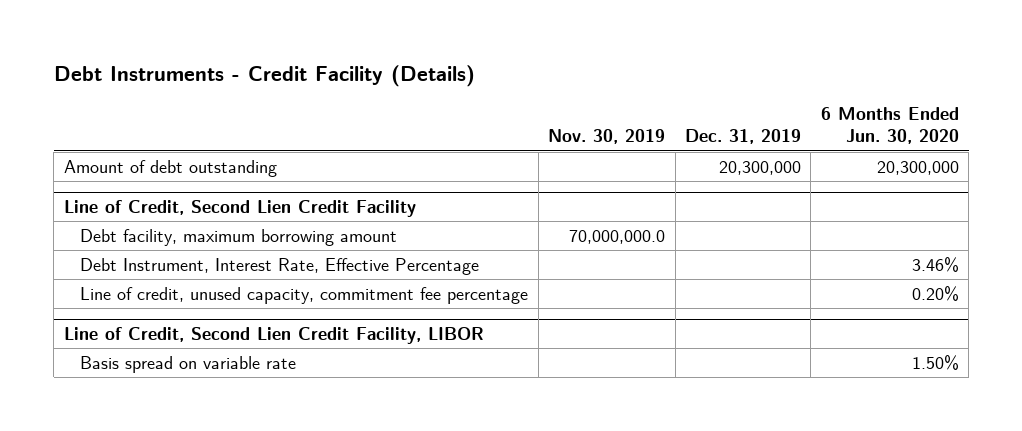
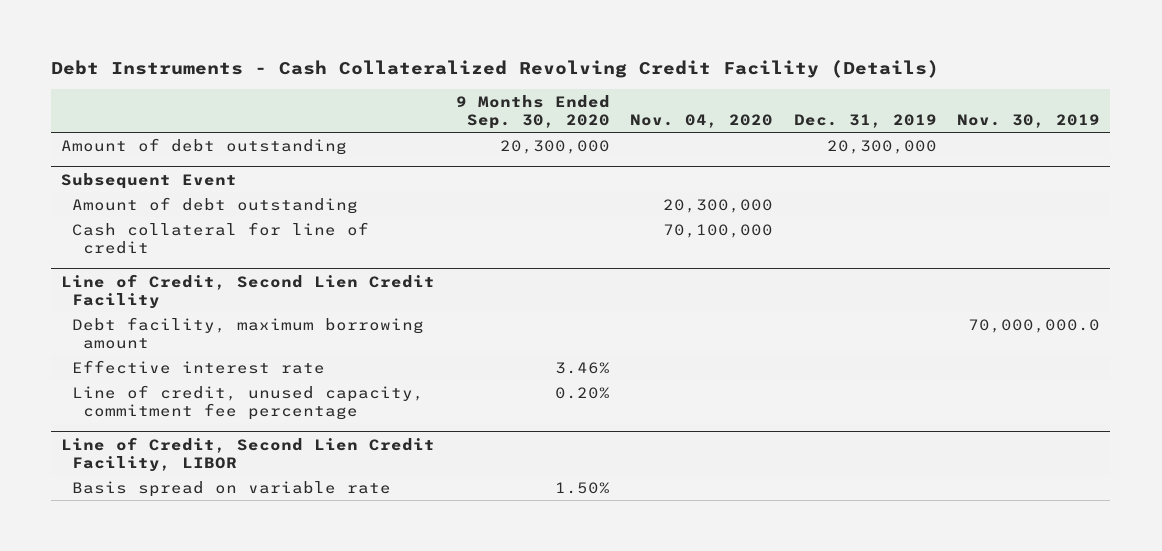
[53,65,475,88] Debt Instruments - Credit Facility (Details) -> [51,60,940,79] Debt Instruments - Cash Collateralized Revolving Credit Facility (Details)
[820,107,959,145] 6 Months Ended Jun. 30, 2020 -> none
none -> [455,94,610,129] 9 Months Ended Sep. 30, 2020
none -> [630,113,774,128] Nov. 04, 2020
none -> [61,172,238,189] Subsequent Event
none -> [72,196,359,214] Amount of debt outstanding
none -> [72,221,370,254] Cash collateral for line of credit
[80,257,480,275] Debt Instrument, Interest Rate, Effective Percentage -> [72,359,326,374] Effective interest rate

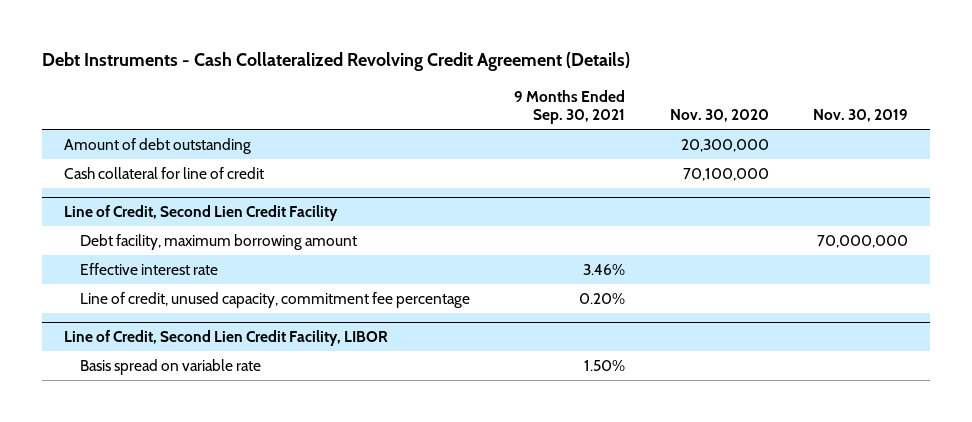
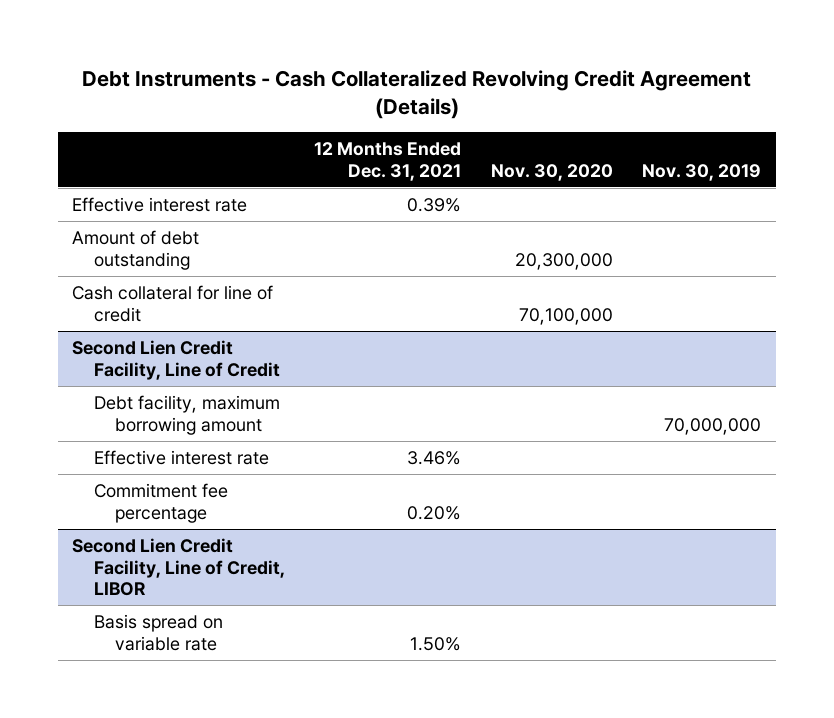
[514,89,626,125] 9 Months Ended Sep. 30, 2021 -> none
none -> [314,141,462,181] 12 Months Ended Dec. 31, 2021
none -> [72,196,248,212] Effective interest rate
[64,205,339,222] Line of Credit, Second Lien Credit Facility -> [72,339,280,380] Second Lien Credit Facility, Line of Credit
[79,291,470,308] Line of credit, unused capacity, commitment fee percentage -> [93,482,228,523] Commitment fee percentage
[64,330,389,347] Line of Credit, Second Lien Credit Facility, LIBOR -> [72,537,285,597] Second Lien Credit Facility, Line of Credit, LIBOR

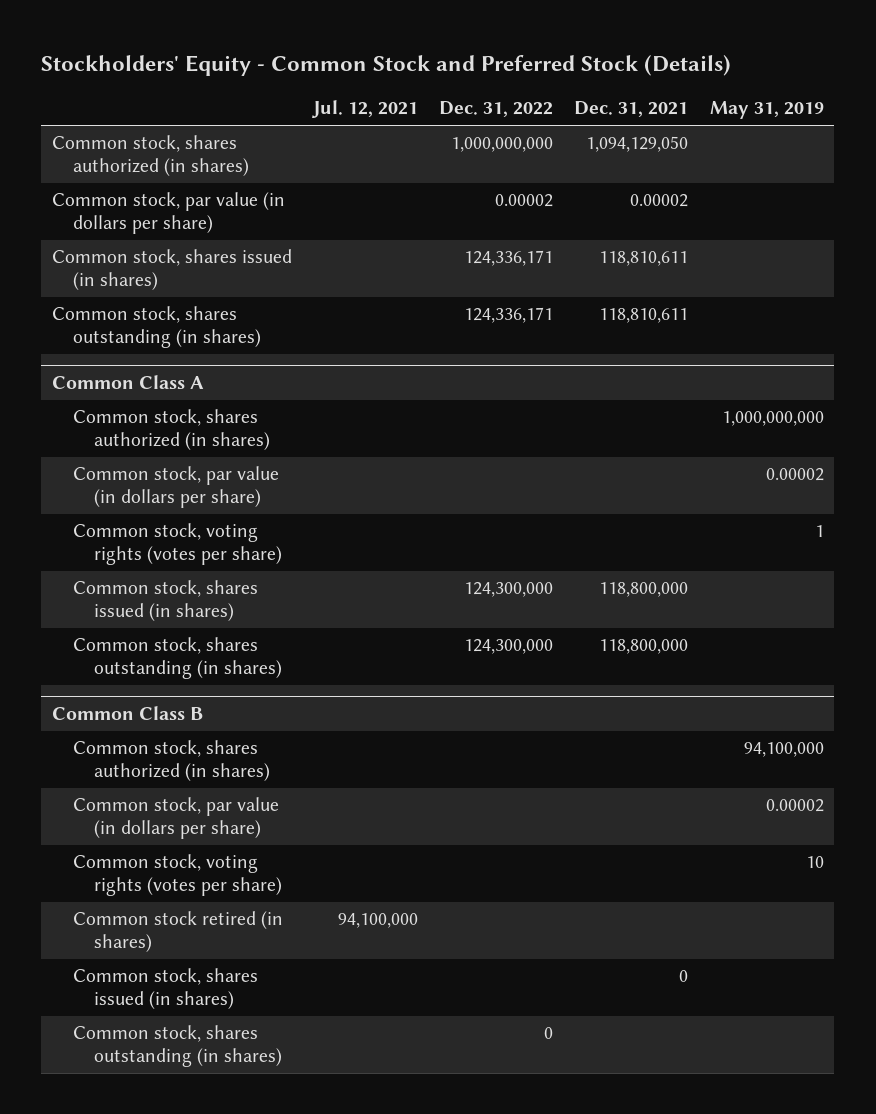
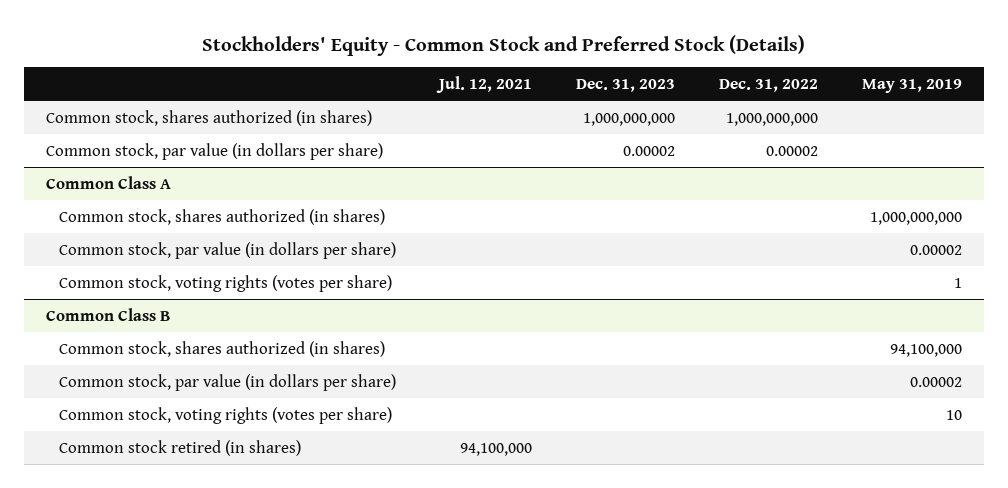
[574,101,689,118] Dec. 31, 2021 -> none
none -> [576,79,676,93] Dec. 31, 2023
[51,249,292,291] Common stock, shares issued (in shares) -> none
[51,306,262,349] Common stock, shares outstanding (in shares) -> none
[73,580,259,622] Common stock, shares issued (in shares) -> none
[73,637,283,680] Common stock, shares outstanding (in shares) -> none
[73,968,259,1010] Common stock, shares issued (in shares) -> none
[73,1025,283,1068] Common stock, shares outstanding (in shares) -> none

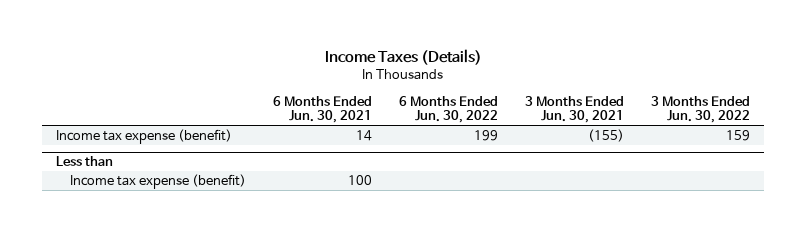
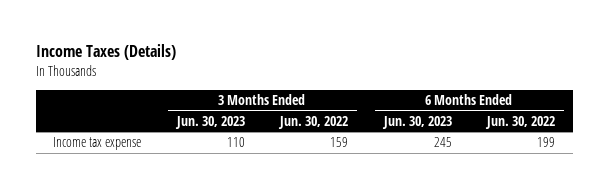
[272,95,372,124] 6 Months Ended Jun. 30, 2021 -> none
[525,95,625,124] 3 Months Ended Jun. 30, 2021 -> none
none -> [174,115,245,129] Jun. 30, 2023
none -> [381,115,452,129] Jun. 30, 2023
[55,156,113,167] Less than -> none
[69,174,246,190] Income tax expense (benefit) -> none
[55,129,232,145] Income tax expense (benefit) -> [53,137,142,151] Income tax expense

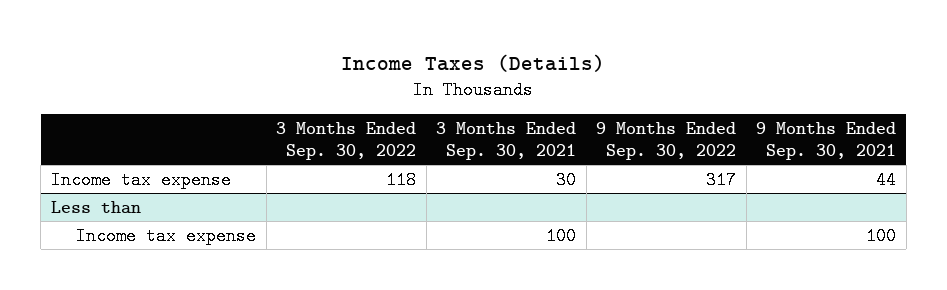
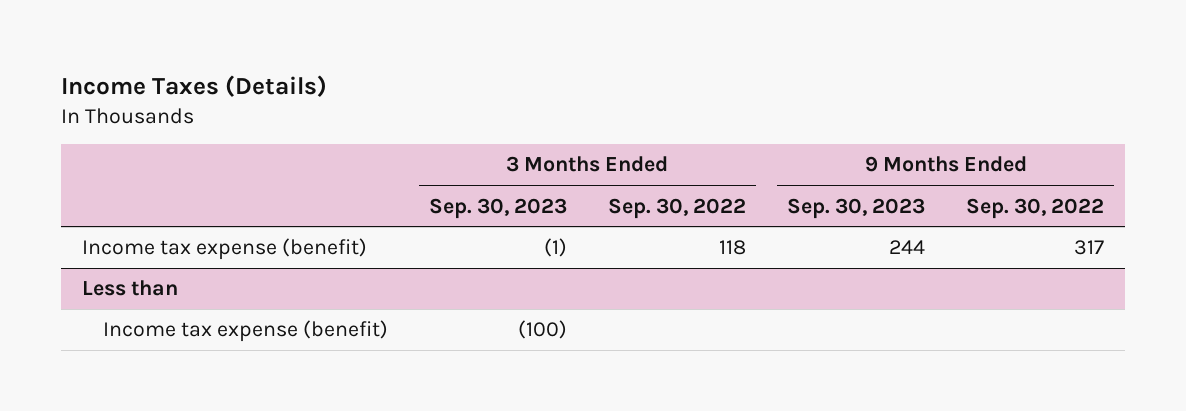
[436,121,577,160] 3 Months Ended Sep. 30, 2021 -> none
[756,121,897,160] 9 Months Ended Sep. 30, 2021 -> none
none -> [428,197,567,219] Sep. 30, 2023
none -> [787,197,926,219] Sep. 30, 2023
[50,170,231,189] Income tax expense -> [81,238,367,261] Income tax expense (benefit)
[76,226,257,245] Income tax expense -> [102,320,388,343] Income tax expense (benefit)

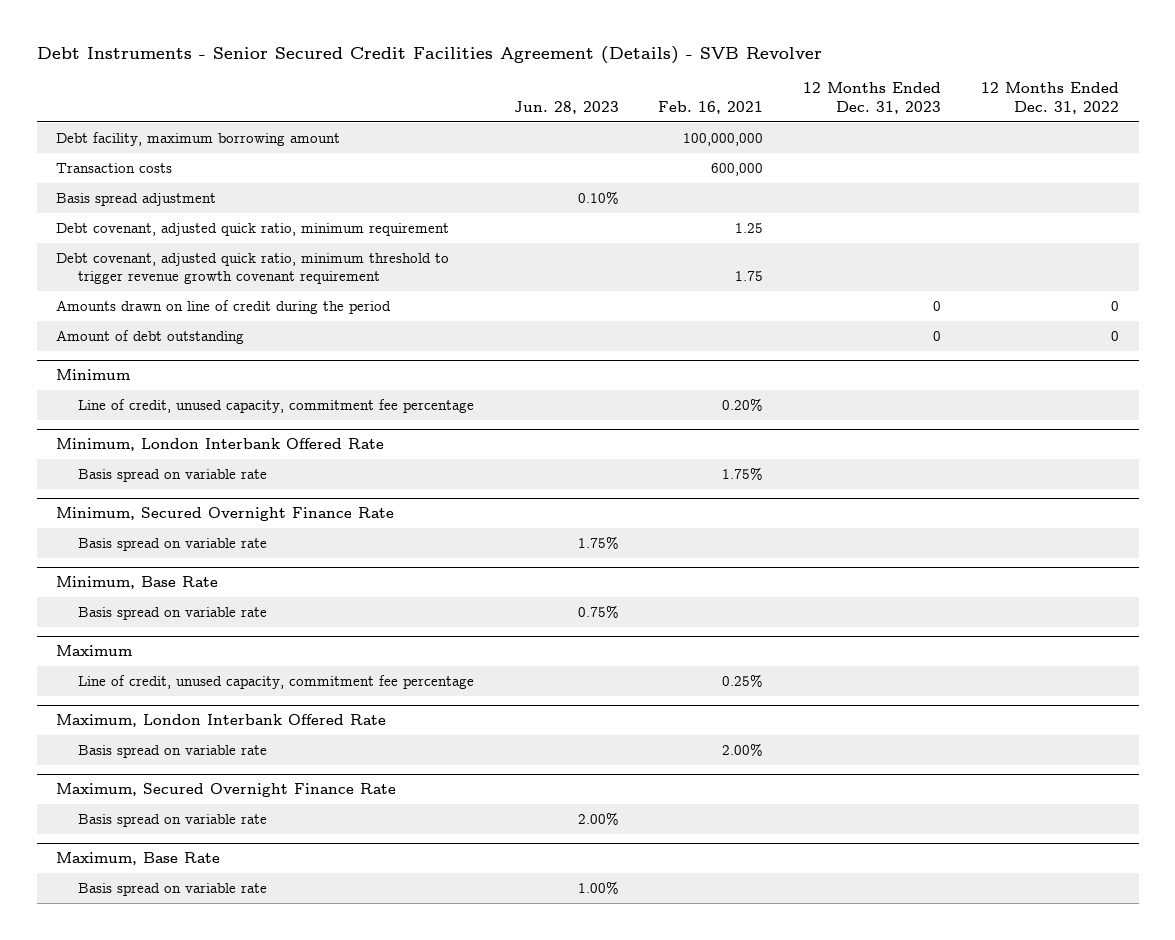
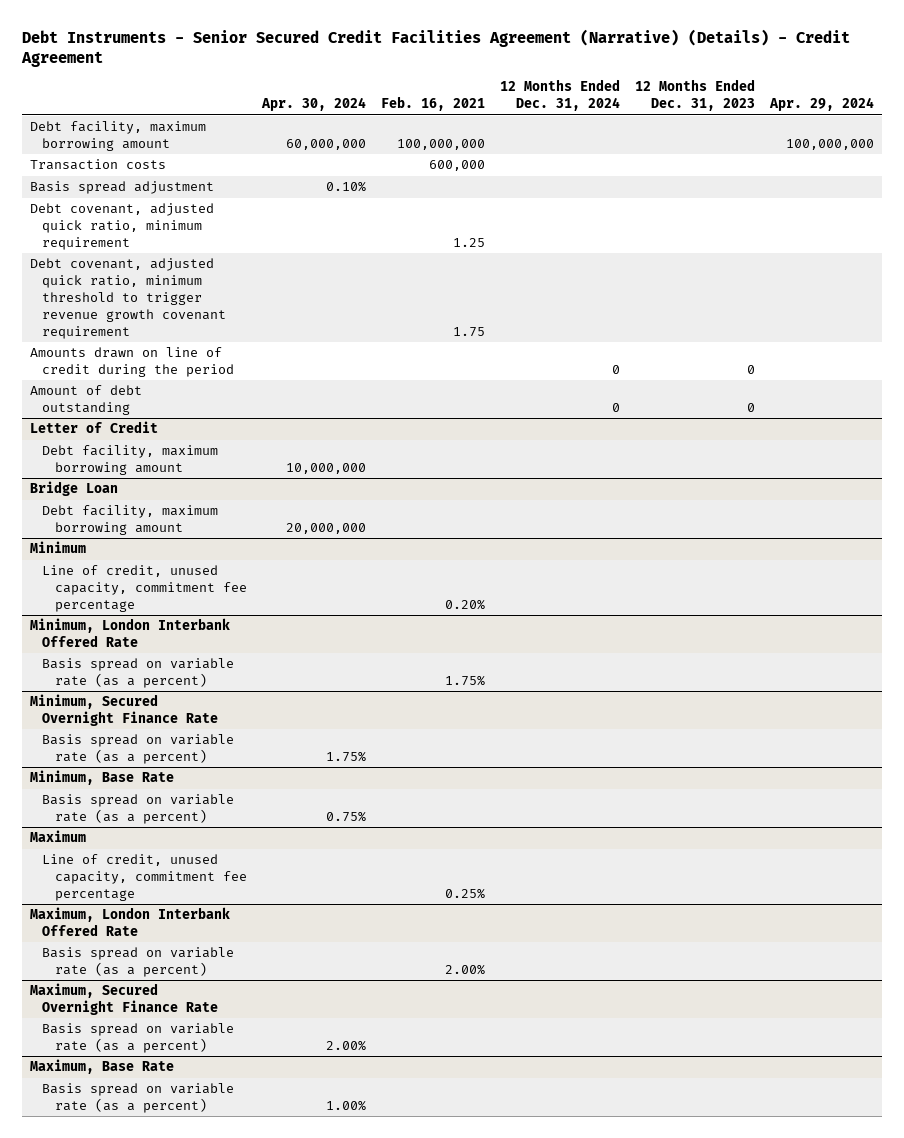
[36,46,822,65] Debt Instruments - Senior Secured Credit Facilities Agreement (Details) - SVB Revolver -> [21,28,851,68] Debt Instruments - Senior Secured Credit Facilities Agreement (Narrative) (Details) - Credit Agreement
[513,101,619,115] Jun. 28, 2023 -> none
[980,82,1119,115] 12 Months Ended Dec. 31, 2022 -> none
none -> [261,97,367,112] Apr. 30, 2024
none -> [500,79,621,112] 12 Months Ended Dec. 31, 2024
none -> [769,97,875,112] Apr. 29, 2024
none -> [29,421,158,434] Letter of Credit
none -> [42,445,219,476] Debt facility, maximum borrowing amount
none -> [29,481,118,497] Bridge Loan
none -> [42,505,219,536] Debt facility, maximum borrowing amount
[77,468,267,482] Basis spread on variable rate -> [42,658,235,689] Basis spread on variable rate (as a percent)
[77,537,267,551] Basis spread on variable rate -> [42,734,235,765] Basis spread on variable rate (as a percent)
[77,606,267,620] Basis spread on variable rate -> [42,794,235,825] Basis spread on variable rate (as a percent)
[77,744,267,758] Basis spread on variable rate -> [42,947,235,978] Basis spread on variable rate (as a percent)
[77,813,267,827] Basis spread on variable rate -> [42,1023,235,1054] Basis spread on variable rate (as a percent)
[77,882,267,896] Basis spread on variable rate -> [42,1083,235,1114] Basis spread on variable rate (as a percent)

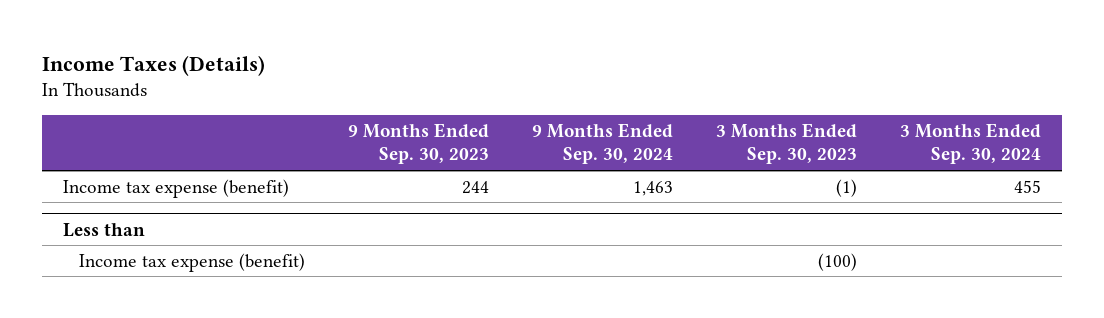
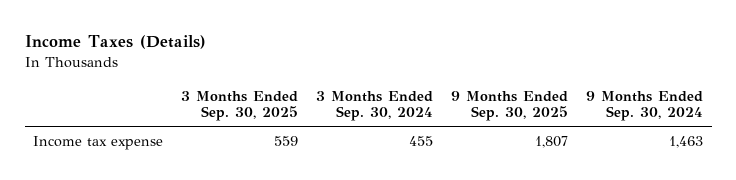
[348,123,490,165] 9 Months Ended Sep. 30, 2023 -> none
[716,123,858,165] 3 Months Ended Sep. 30, 2023 -> none
none -> [181,90,299,122] 3 Months Ended Sep. 30, 2025
none -> [451,90,569,122] 9 Months Ended Sep. 30, 2025
[63,222,146,237] Less than -> none
[79,252,306,272] Income tax expense (benefit) -> none
[63,178,290,198] Income tax expense (benefit) -> [33,136,164,151] Income tax expense

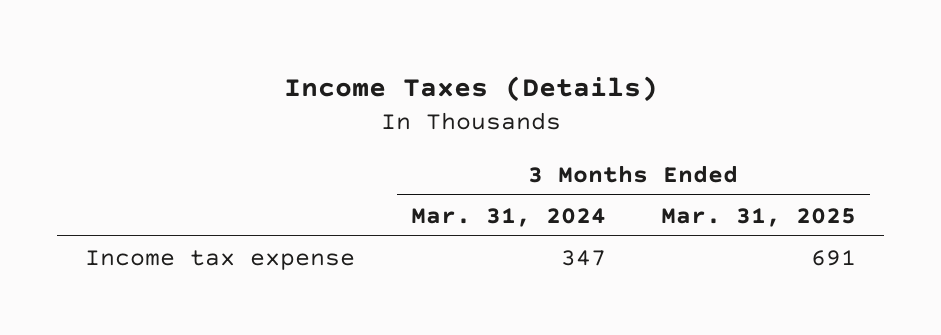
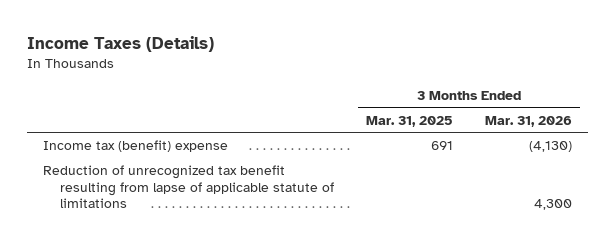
[410,207,606,227] Mar. 31, 2024 -> none
none -> [485,115,573,127] Mar. 31, 2026
[85,249,356,270] Income tax expense -> [43,140,229,153] Income tax (benefit) expense
none -> [43,165,334,209] Reduction of unrecognized tax benefit resulting from lapse of applicable statute of limitations

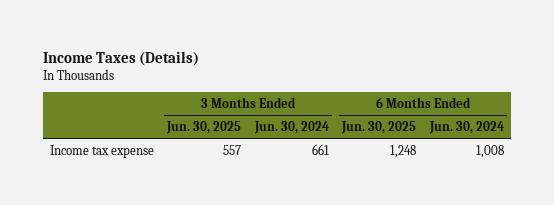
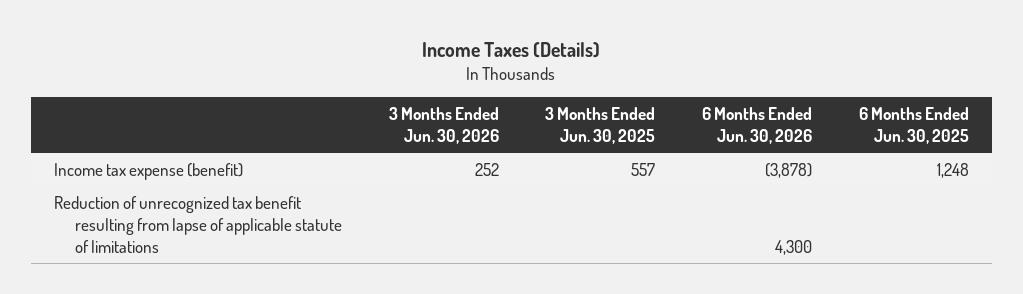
[253,121,329,135] Jun. 30, 2024 -> none
[428,121,504,135] Jun. 30, 2024 -> none
none -> [388,107,499,144] 3 Months Ended Jun. 30, 2026
none -> [702,107,813,144] 6 Months Ended Jun. 30, 2026
[49,144,154,158] Income tax expense -> [54,162,244,180] Income tax expense (benefit)
none -> [54,195,343,253] Reduction of unrecognized tax benefit resulting from lapse of applicable statute of limitations

